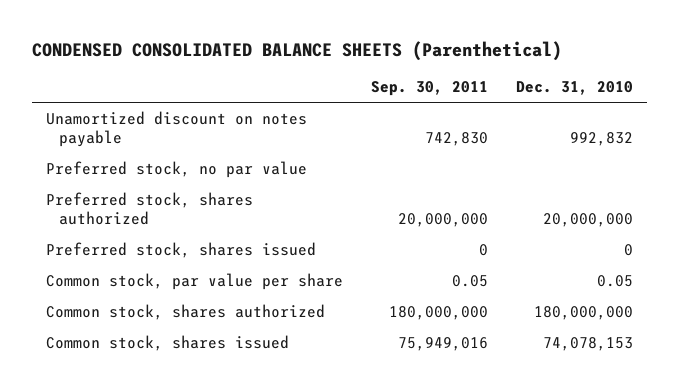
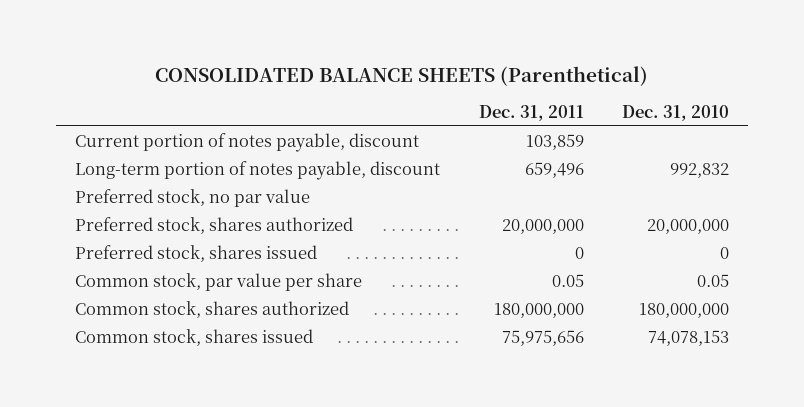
[31,41,562,62] CONDENSED CONSOLIDATED BALANCE SHEETS (Parenthetical) -> [155,65,649,86] CONSOLIDATED BALANCE SHEETS (Parenthetical)
[370,81,488,97] Sep. 30, 2011 -> none
none -> [478,105,584,122] Dec. 31, 2011
none -> [75,132,420,152] Current portion of notes payable, discount
[45,110,307,147] Unamortized discount on notes payable -> [75,160,441,180] Long-term portion of notes payable, discount

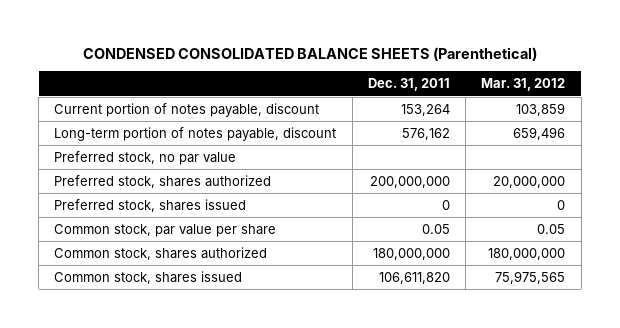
[155,65,649,86] CONSOLIDATED BALANCE SHEETS (Parenthetical) -> [82,46,537,61] CONDENSED CONSOLIDATED BALANCE SHEETS (Parenthetical)
[621,105,729,122] Dec. 31, 2010 -> none
none -> [481,78,566,92] Mar. 31, 2012
[525,133,584,150] 103,859 -> [400,103,450,116] 153,264
[524,161,584,178] 659,496 -> [401,127,450,140] 576,162
[501,218,584,234] 20,000,000 -> [369,175,450,188] 200,000,000
[501,329,584,346] 75,975,656 -> [378,271,450,284] 106,611,820

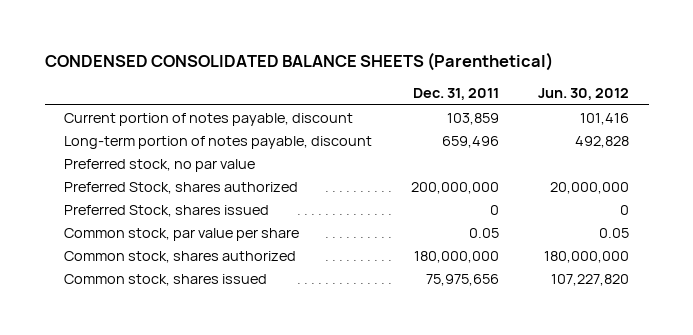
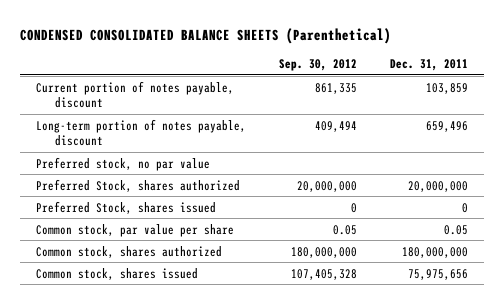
[538,88,630,101] Jun. 30, 2012 -> none
none -> [278,58,357,71] Sep. 30, 2012
[411,181,500,194] 200,000,000 -> [407,180,468,192] 20,000,000

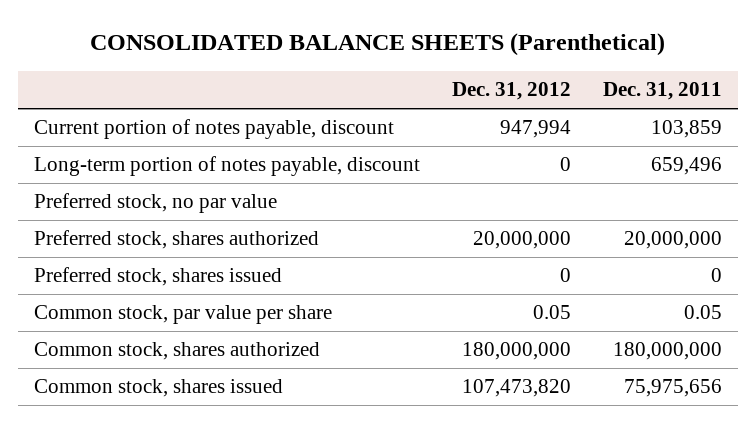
[20,27,392,44] CONDENSED CONSOLIDATED BALANCE SHEETS (Parenthetical) -> [89,33,665,57] CONSOLIDATED BALANCE SHEETS (Parenthetical)
[278,58,357,71] Sep. 30, 2012 -> none
none -> [451,82,571,101] Dec. 31, 2012
[36,178,241,192] Preferred Stock, shares authorized -> [33,230,319,250] Preferred stock, shares authorized
[36,200,217,214] Preferred Stock, shares issued -> [33,267,282,287] Preferred stock, shares issued

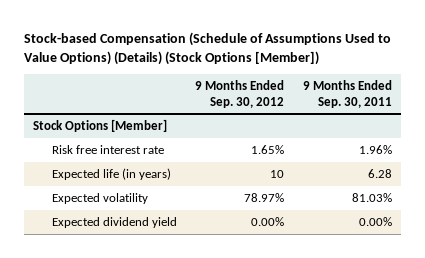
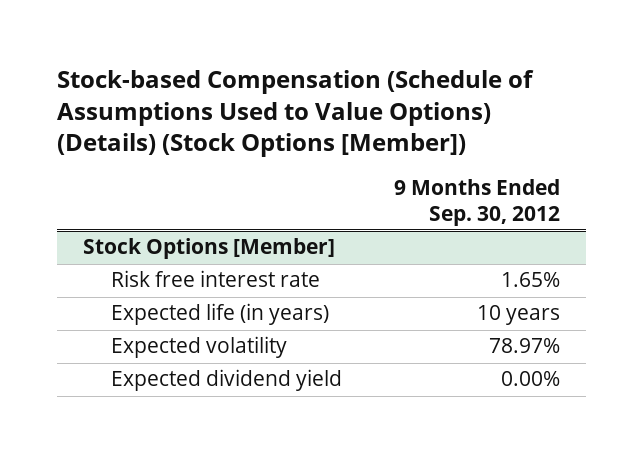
[303,80,393,108] 9 Months Ended Sep. 30, 2011 -> none
[270,169,285,178] 10 -> [477,305,561,326] 10 years

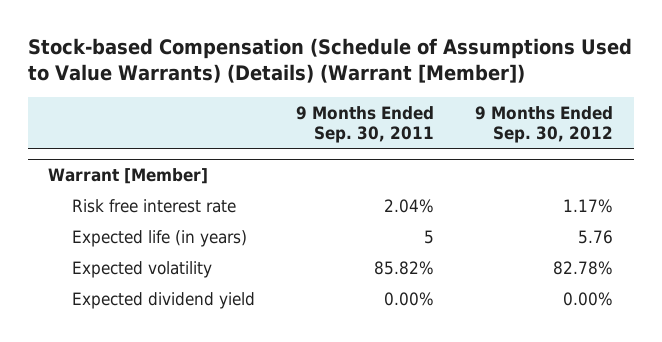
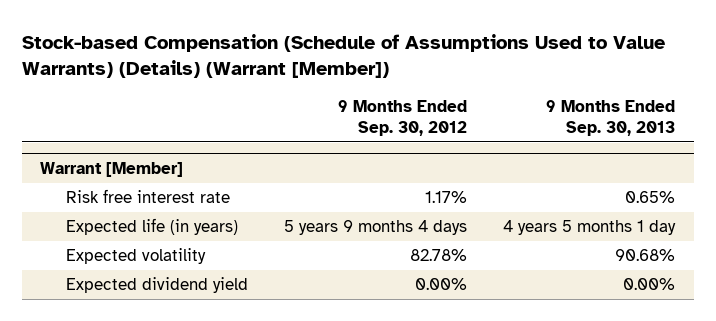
[295,105,434,144] 9 Months Ended Sep. 30, 2011 -> none
none -> [546,99,676,136] 9 Months Ended Sep. 30, 2013
[578,229,614,244] 5.76 -> [284,220,468,236] 5 years 9 months 4 days

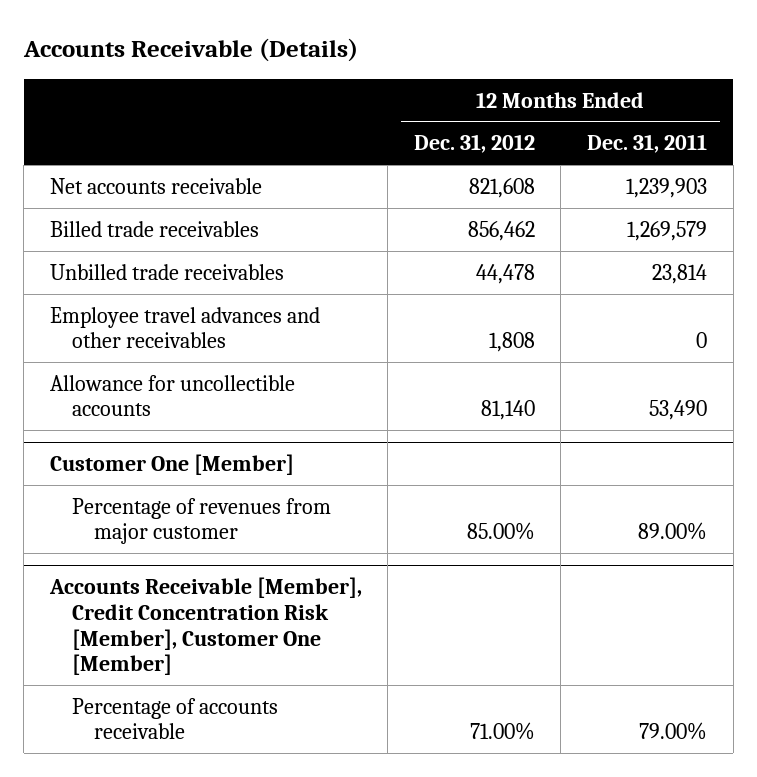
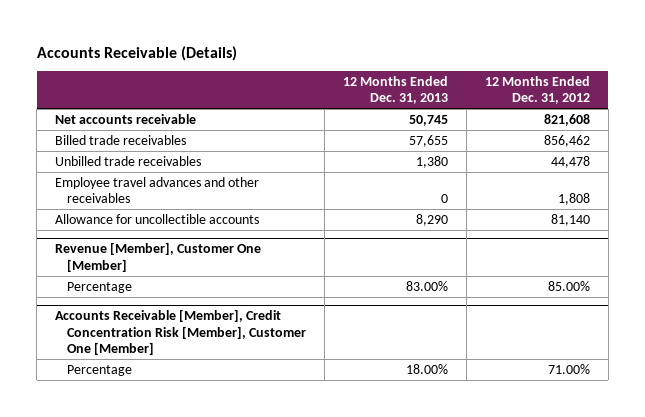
[587,134,708,154] Dec. 31, 2011 -> none
none -> [342,75,448,105] 12 Months Ended Dec. 31, 2013
[71,497,331,545] Percentage of revenues from major customer -> none
[49,454,294,476] Customer One [Member] -> [55,242,262,272] Revenue [Member], Customer One [Member]
none -> [67,281,133,293] Percentage
[71,697,278,740] Percentage of accounts receivable -> [67,364,133,376] Percentage

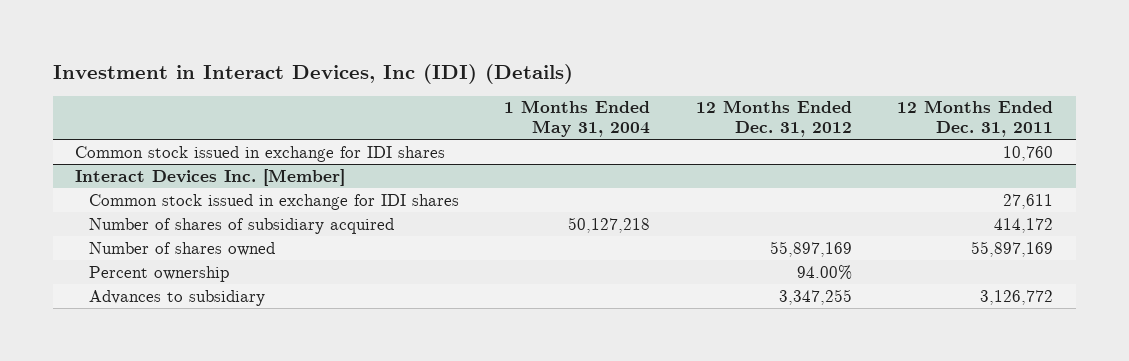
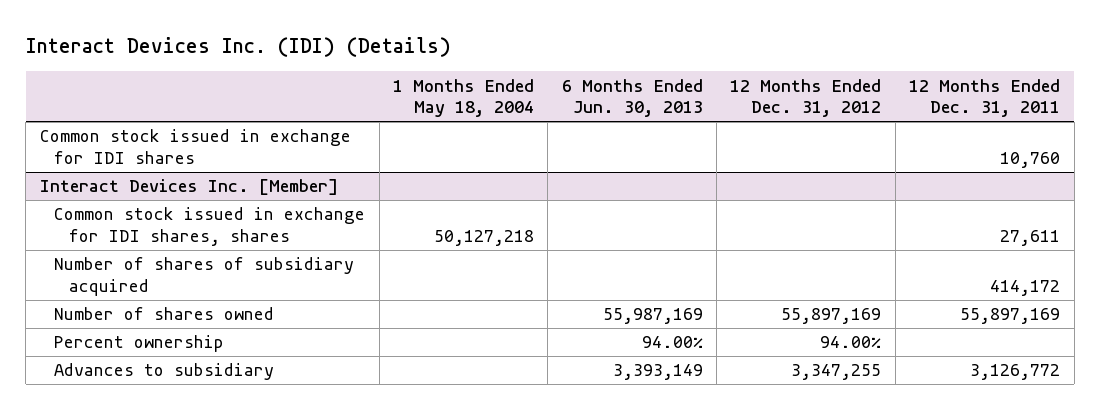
[52,63,573,84] Investment in Interact Devices, Inc (IDI) (Details) -> [25,37,451,58] Interact Devices Inc. (IDI) (Details)
[504,100,651,138] 1 Months Ended May 31, 2004 -> none
none -> [392,78,534,118] 1 Months Ended May 18, 2004
none -> [561,78,703,118] 6 Months Ended Jun. 30, 2013
[88,193,459,210] Common stock issued in exchange for IDI shares -> [54,207,366,246] Common stock issued in exchange for IDI shares, shares

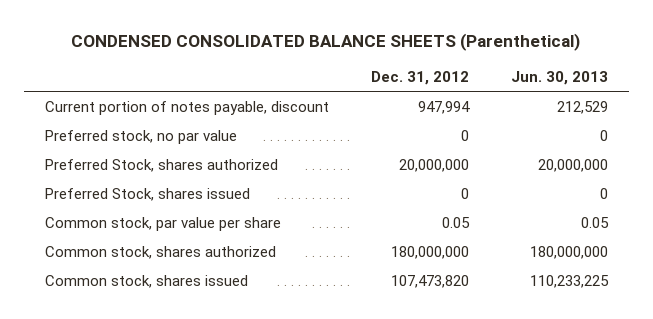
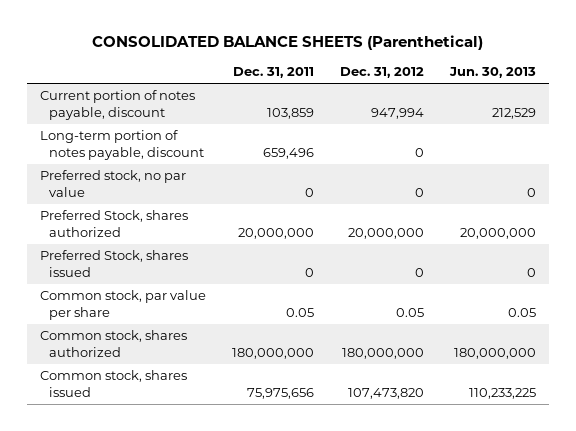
[71,33,581,52] CONDENSED CONSOLIDATED BALANCE SHEETS (Parenthetical) -> [92,34,484,50] CONSOLIDATED BALANCE SHEETS (Parenthetical)
none -> [233,67,315,79] Dec. 31, 2011
none -> [39,130,205,161] Long-term portion of notes payable, discount

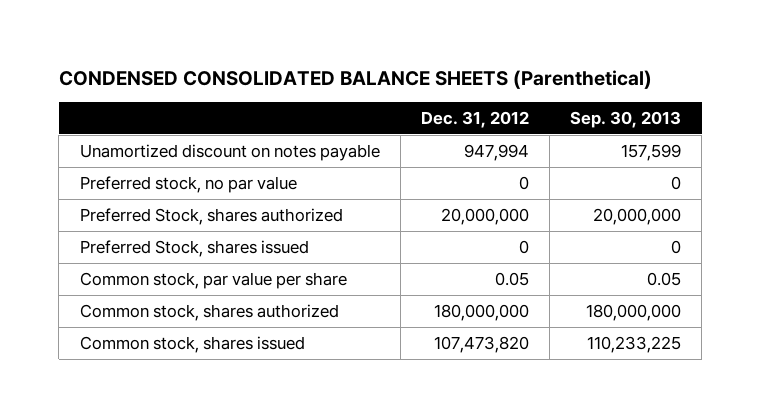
[92,34,484,50] CONSOLIDATED BALANCE SHEETS (Parenthetical) -> [58,69,652,89] CONDENSED CONSOLIDATED BALANCE SHEETS (Parenthetical)
[233,67,315,79] Dec. 31, 2011 -> none
[449,67,537,79] Jun. 30, 2013 -> none
none -> [570,110,682,128] Sep. 30, 2013
[39,130,205,161] Long-term portion of notes payable, discount -> none
[39,90,195,121] Current portion of notes payable, discount -> [79,143,380,161] Unamortized discount on notes payable

